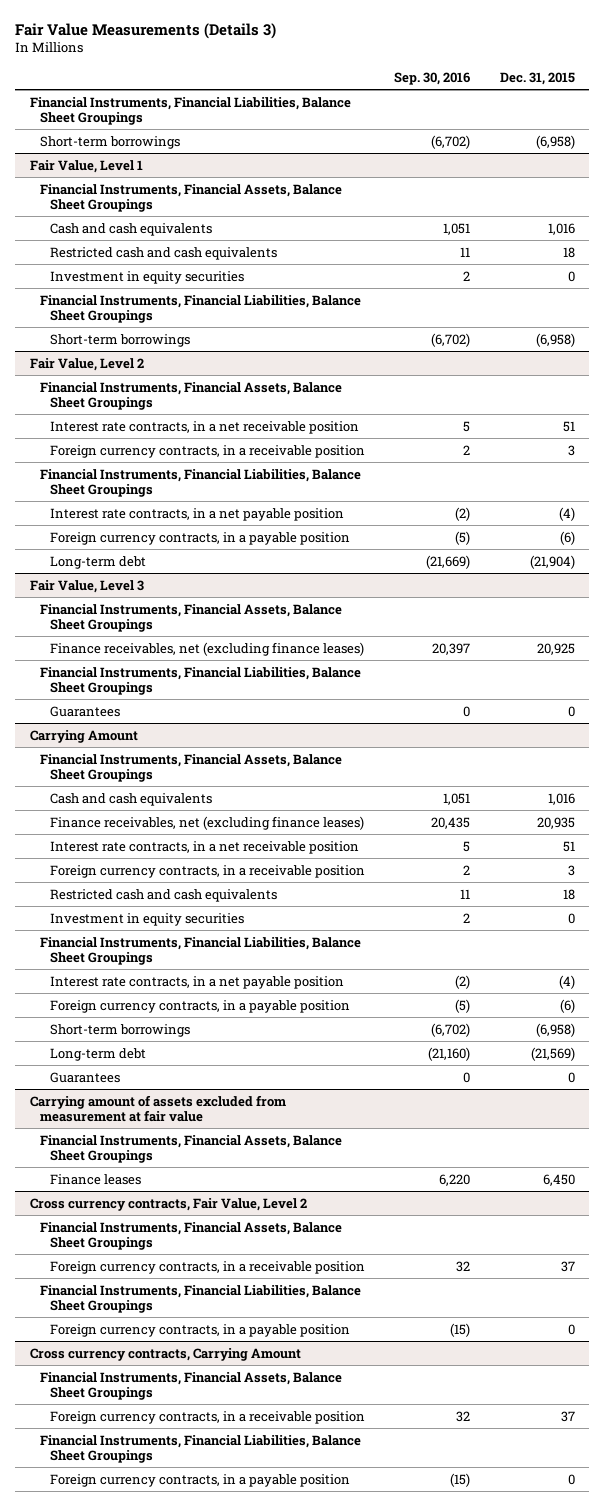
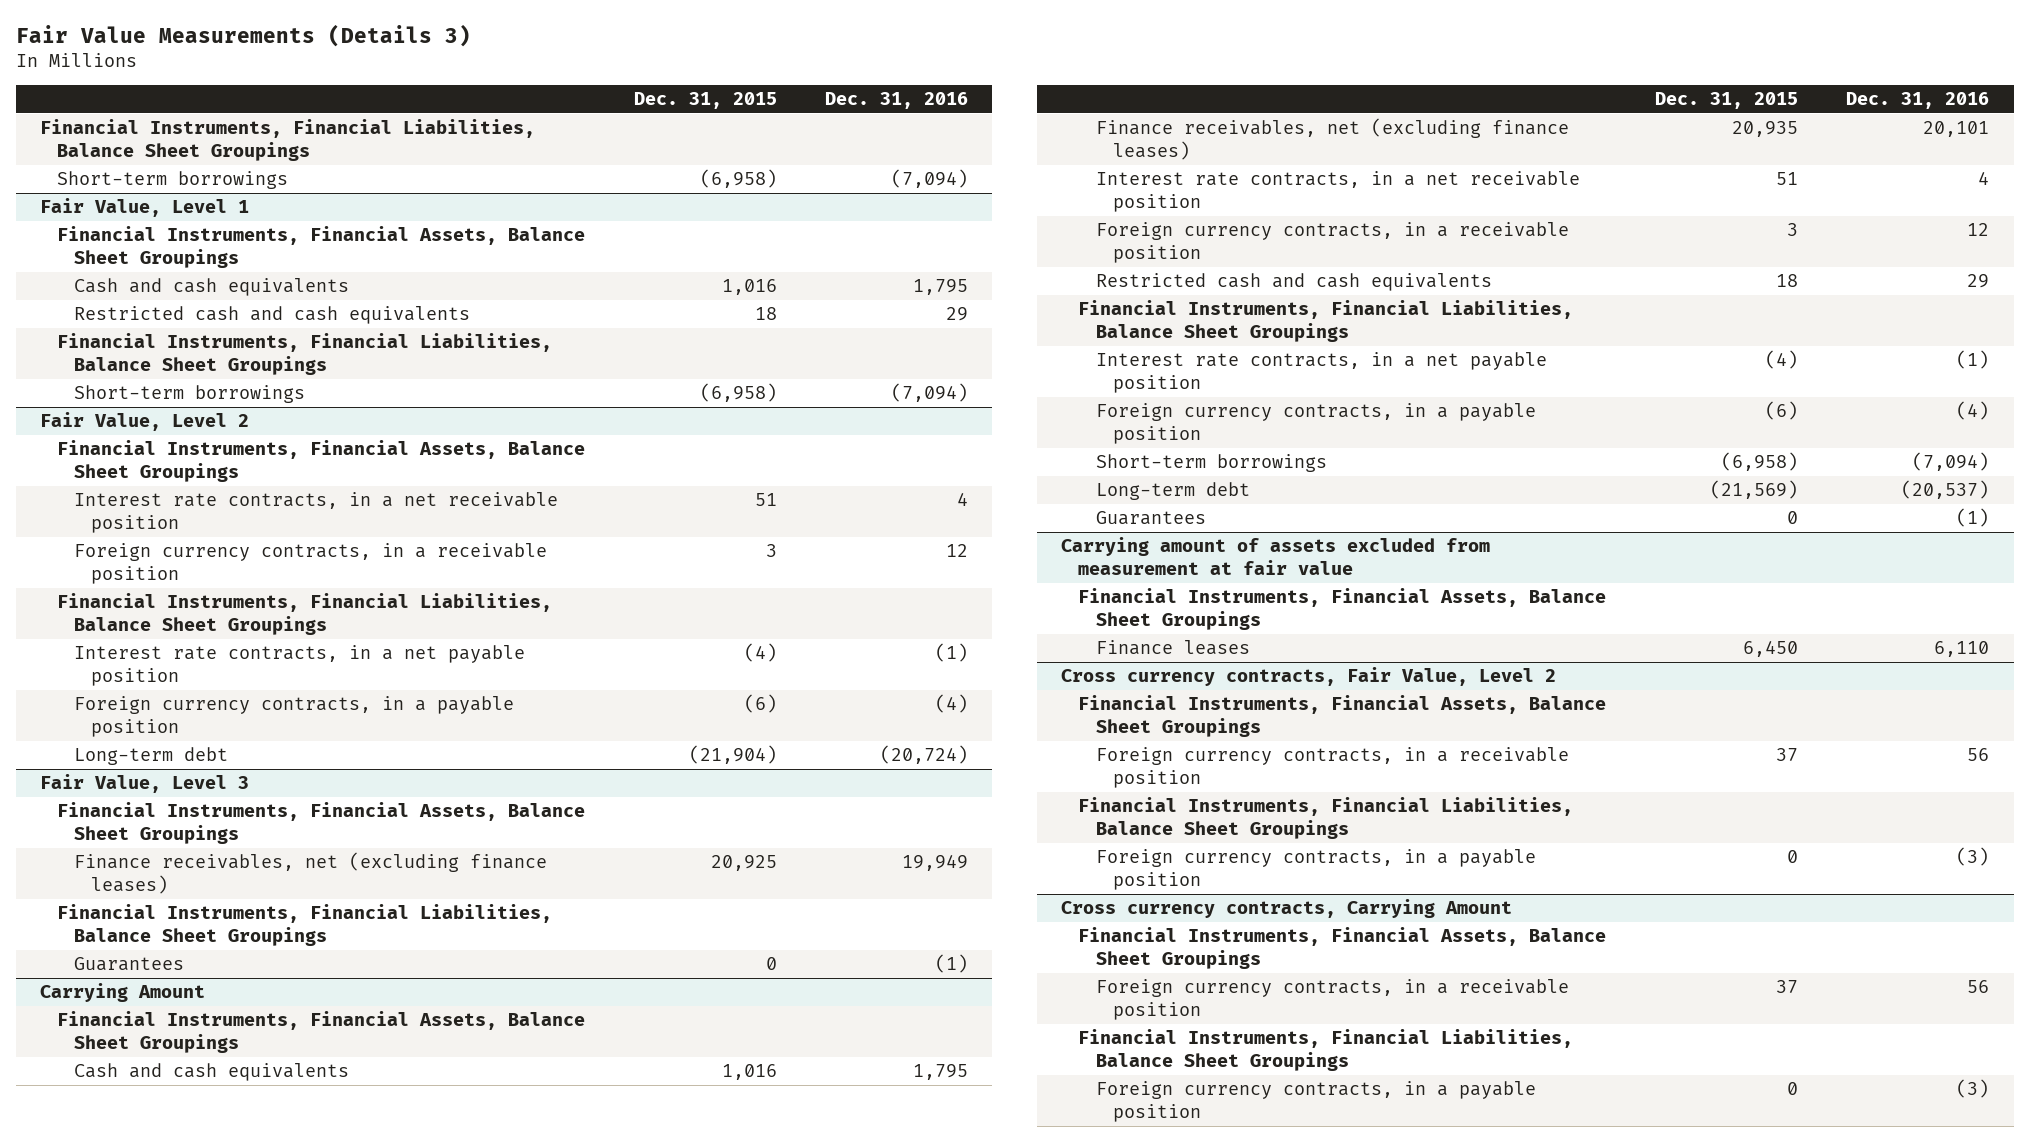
[394,71,471,85] Sep. 30, 2016 -> none
none -> [825,92,969,110] Dec. 31, 2016
[49,270,244,284] Investment in equity securities -> none
[49,912,244,926] Investment in equity securities -> none

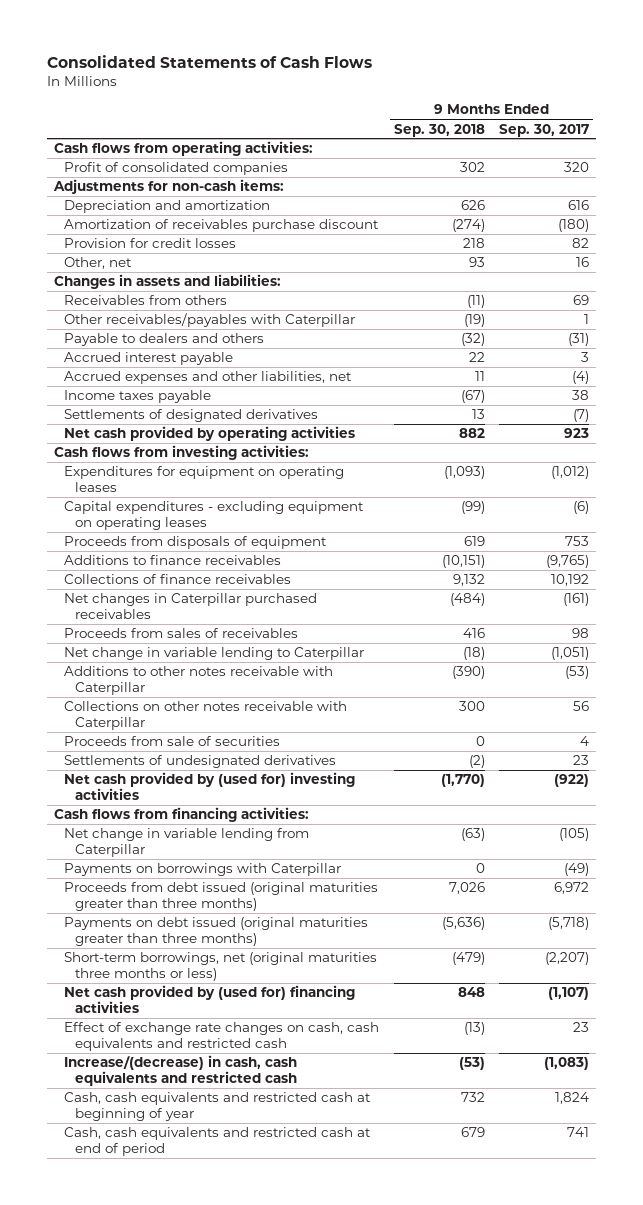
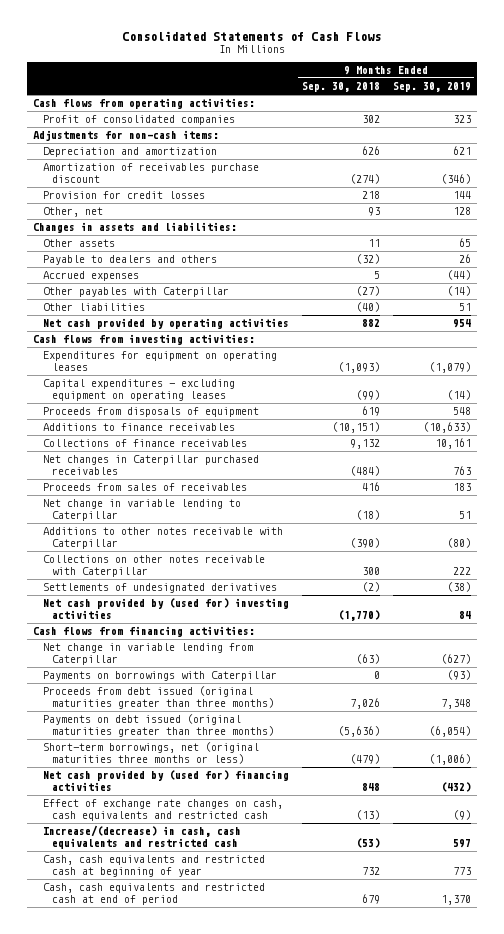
[499,123,590,137] Sep. 30, 2017 -> none
none -> [392,82,471,93] Sep. 30, 2019
[64,295,228,306] Receivables from others -> none
[64,313,356,328] Other receivables/payables with Caterpillar -> none
none -> [42,239,115,248] Other assets
[64,352,234,366] Accrued interest payable -> none
[64,371,353,385] Accrued expenses and other liabilities, net -> none
[64,390,212,404] Income taxes payable -> none
[64,409,319,423] Settlements of designated derivatives -> none
none -> [42,271,139,282] Accrued expenses
none -> [42,287,229,298] Other payables with Caterpillar
none -> [42,303,145,312] Other liabilities
[64,736,281,747] Proceeds from sale of securities -> none

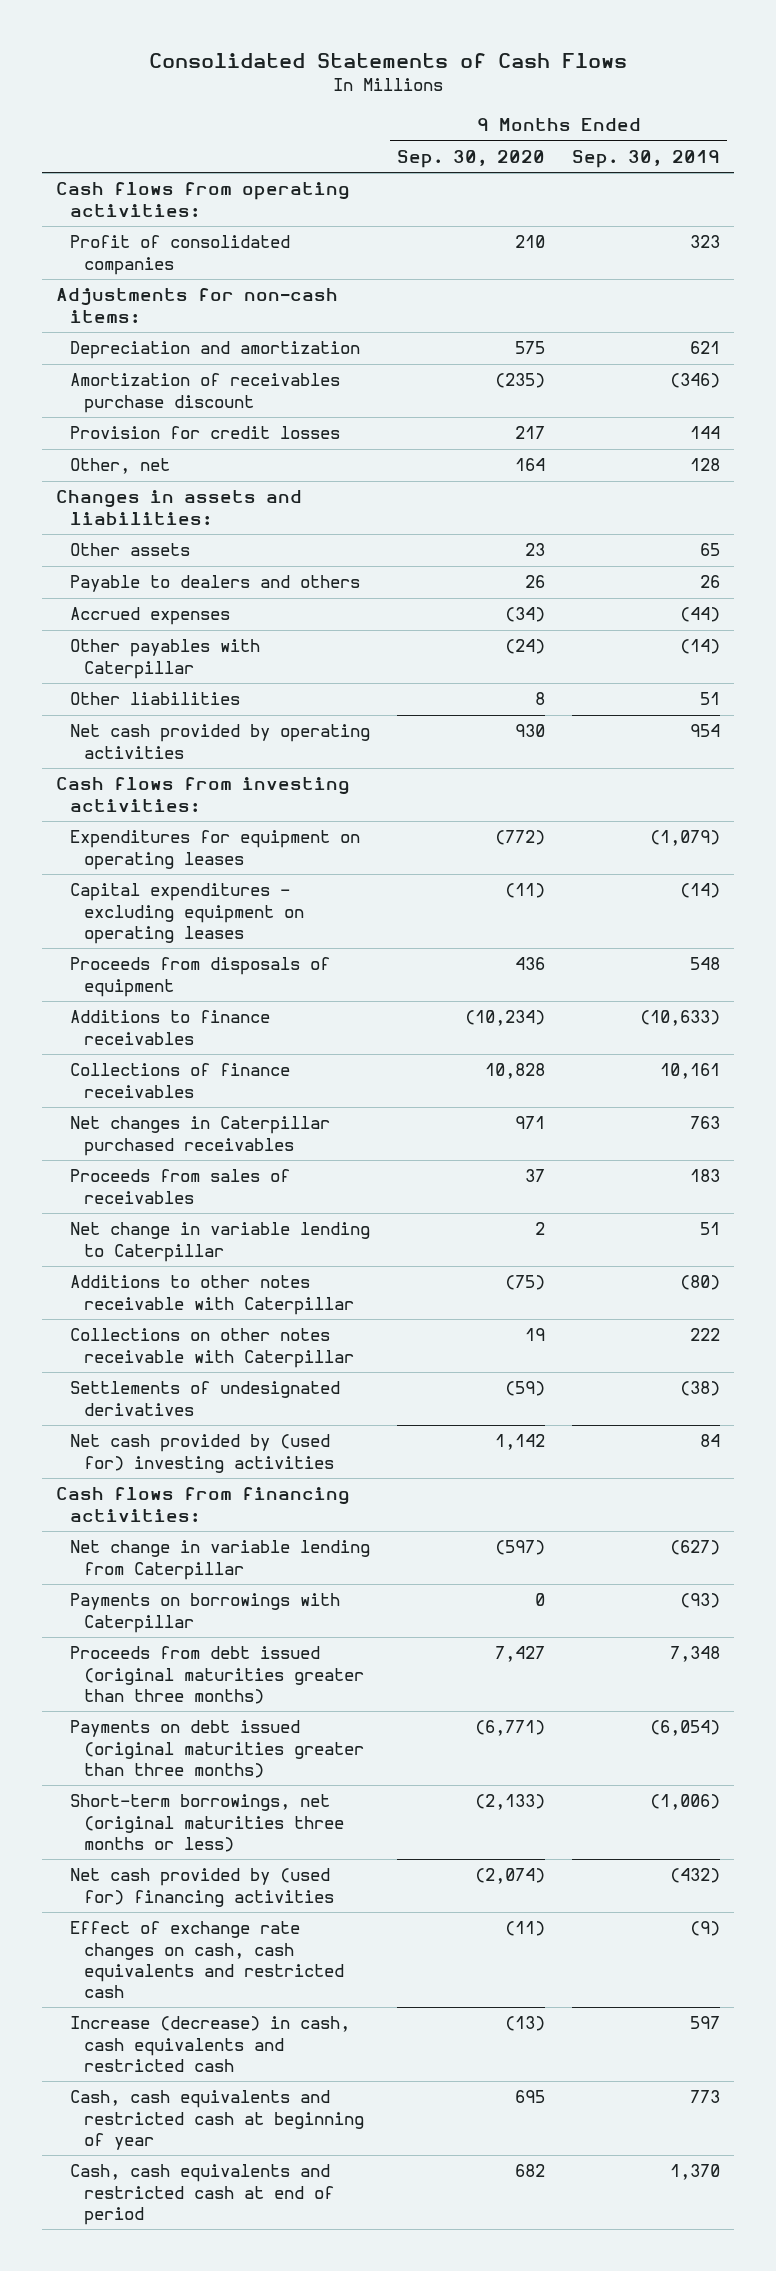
[301,82,380,93] Sep. 30, 2018 -> none
none -> [396,149,545,168] Sep. 30, 2020
[42,825,241,849] Increase/(decrease) in cash, cash equivalents and restricted cash -> [69,2016,350,2072] Increase (decrease) in cash, cash equivalents and restricted cash

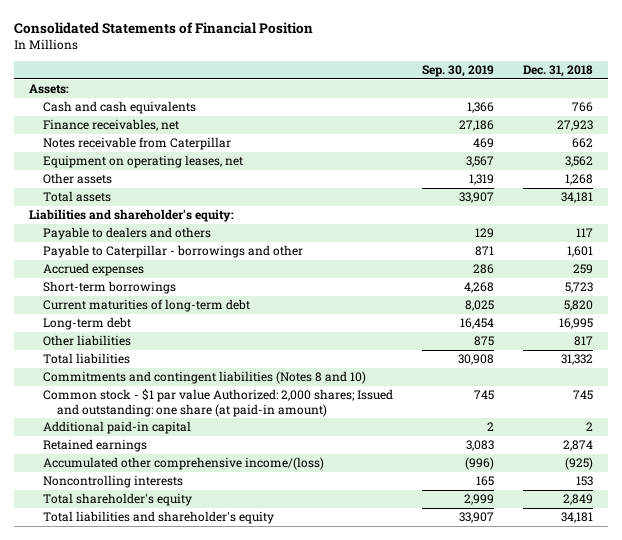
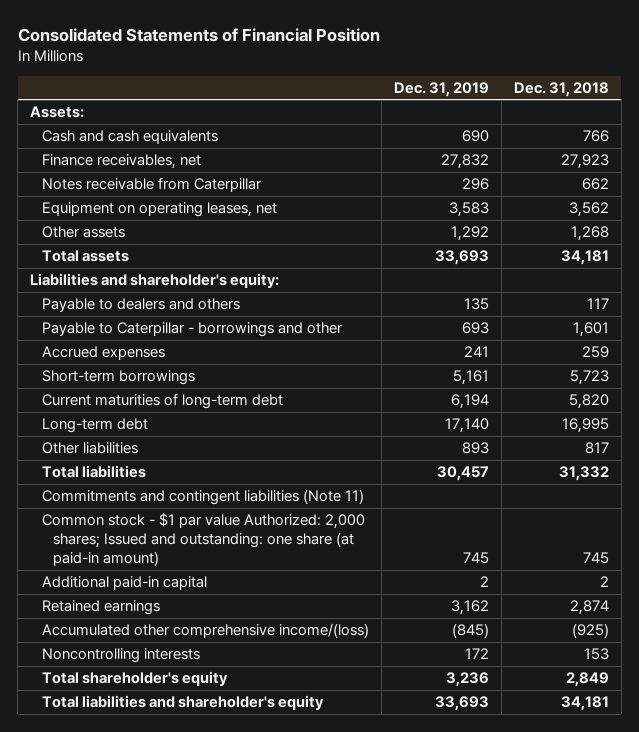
[421,64,494,77] Sep. 30, 2019 -> none
none -> [393,81,489,97] Dec. 31, 2019
[42,371,366,385] Commitments and contingent liabilities (Notes 8 and 10) -> [41,489,364,506] Commitments and contingent liabilities (Note 11)

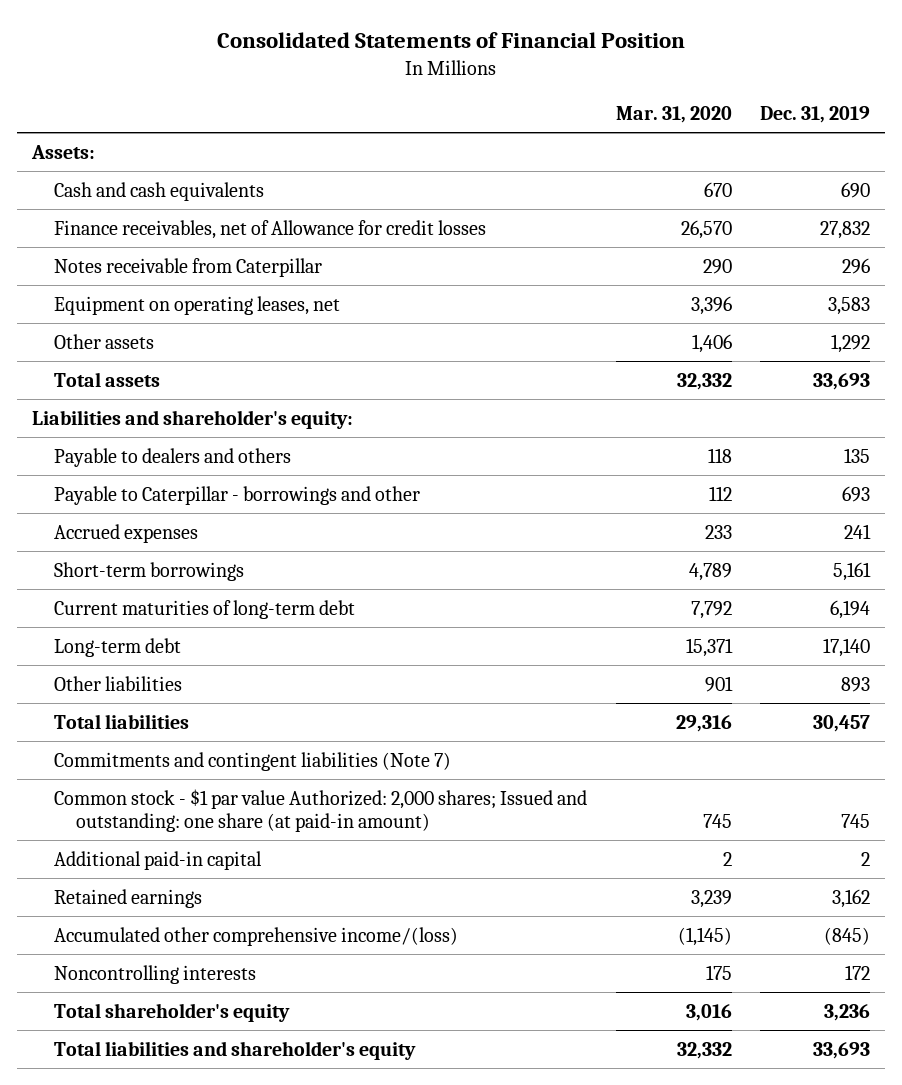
[513,81,609,97] Dec. 31, 2018 -> none
none -> [615,106,732,124] Mar. 31, 2020
[41,154,201,170] Finance receivables, net -> [53,219,486,239] Finance receivables, net of Allowance for credit losses
[41,489,364,506] Commitments and contingent liabilities (Note 11) -> [53,751,451,771] Commitments and contingent liabilities (Note 7)

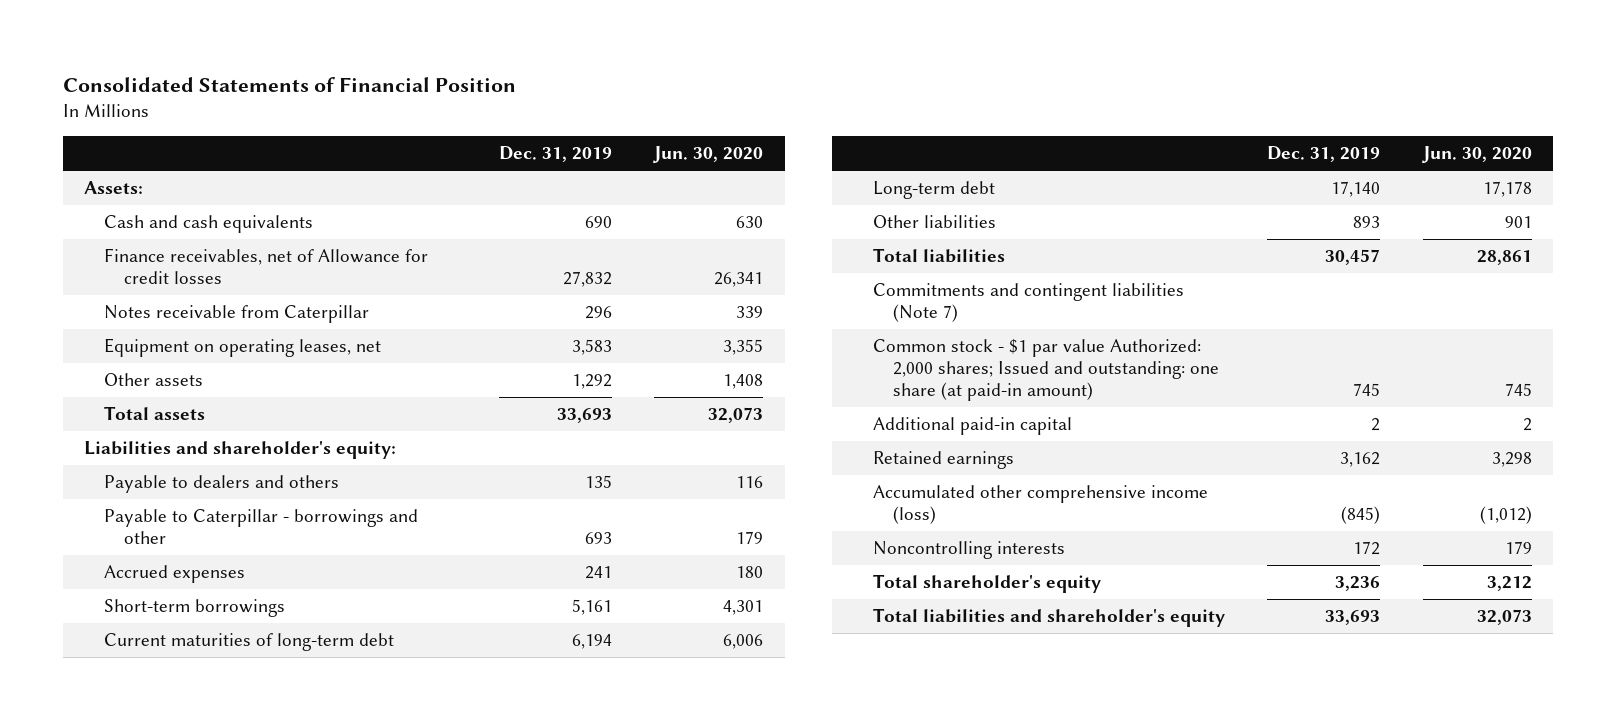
[615,106,732,124] Mar. 31, 2020 -> none
none -> [653,146,764,164] Jun. 30, 2020
[53,926,458,946] Accumulated other comprehensive income/(loss) -> [872,485,1208,525] Accumulated other comprehensive income (loss)

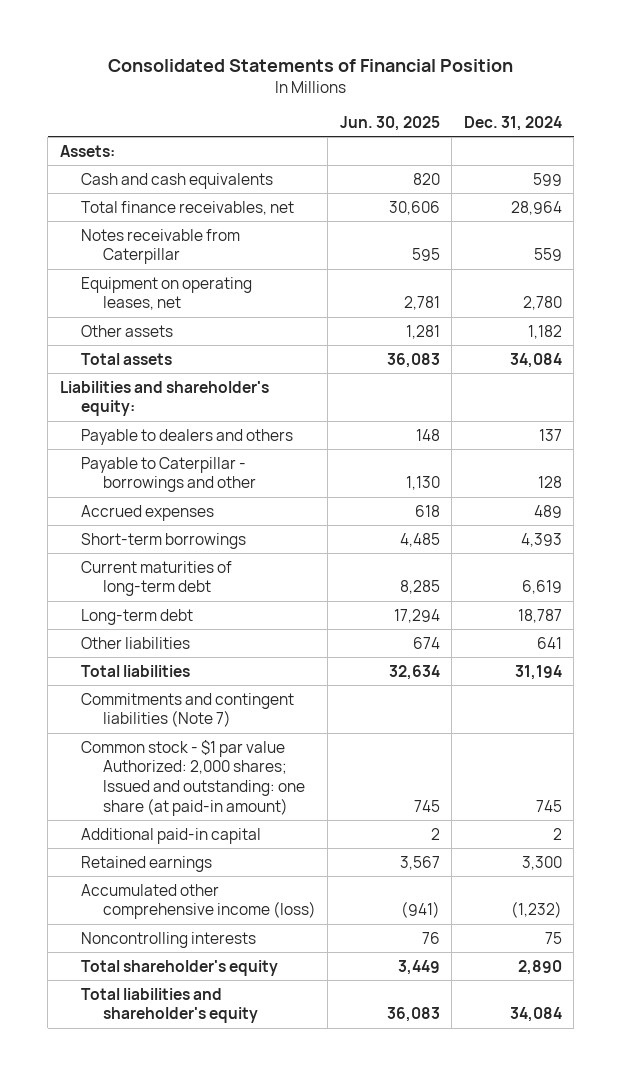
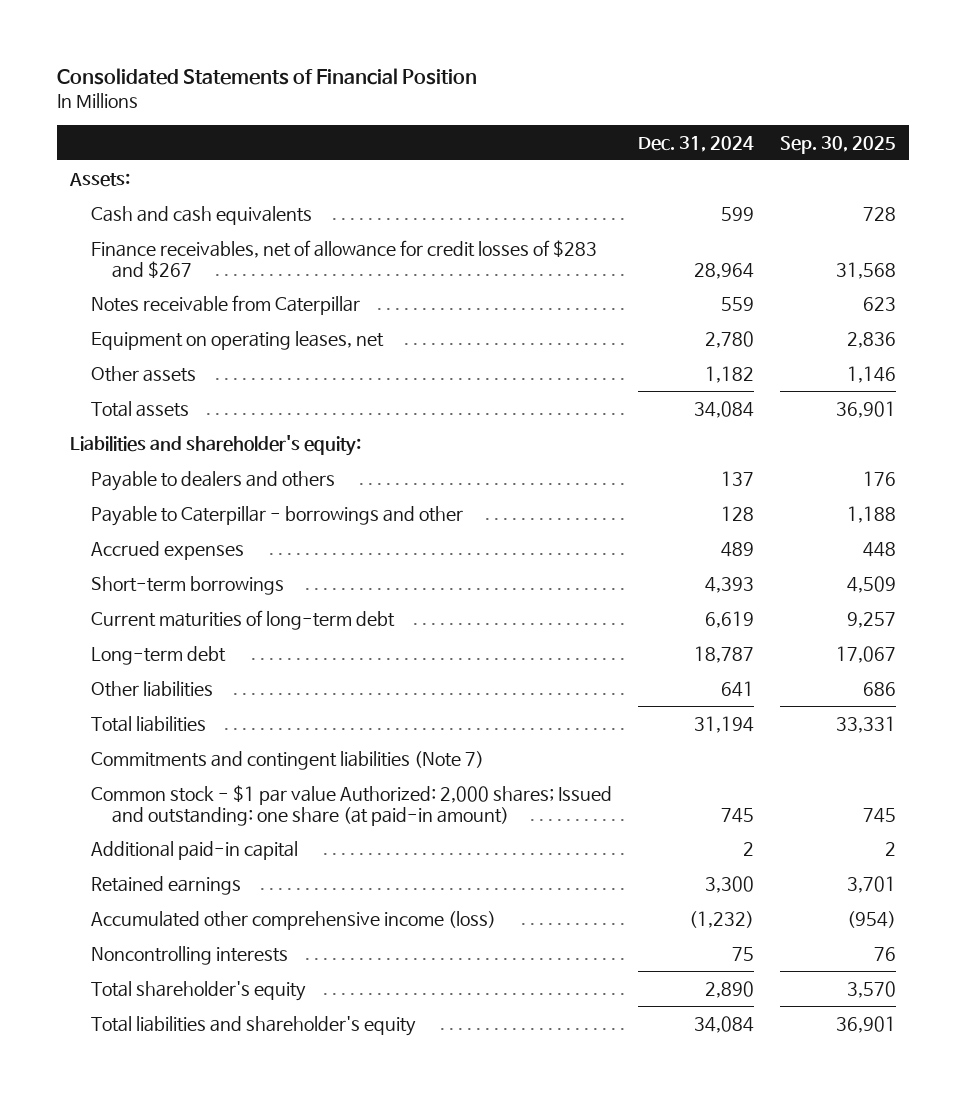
[339,116,440,132] Jun. 30, 2025 -> none
none -> [779,135,896,154] Sep. 30, 2025
[81,200,295,215] Total finance receivables, net -> [90,239,597,278] Finance receivables, net of allowance for credit losses of $283 and $267

